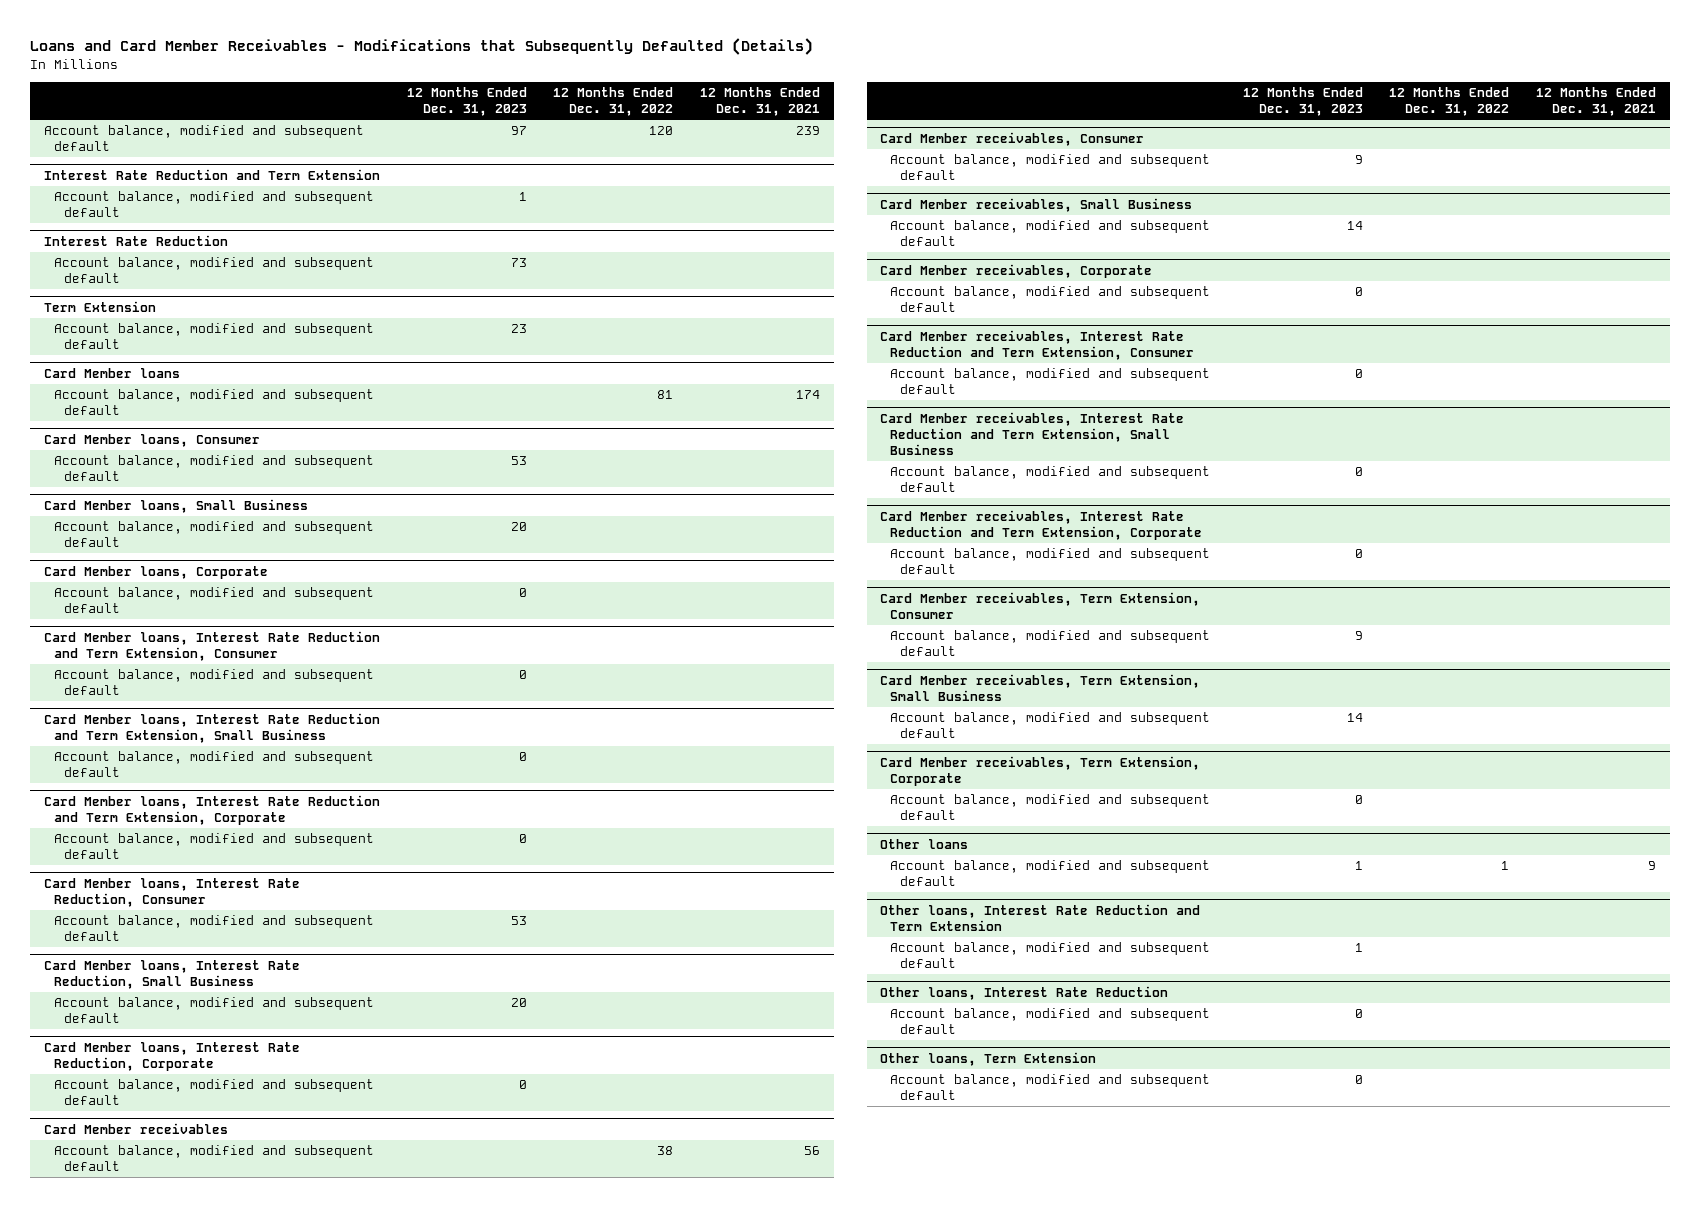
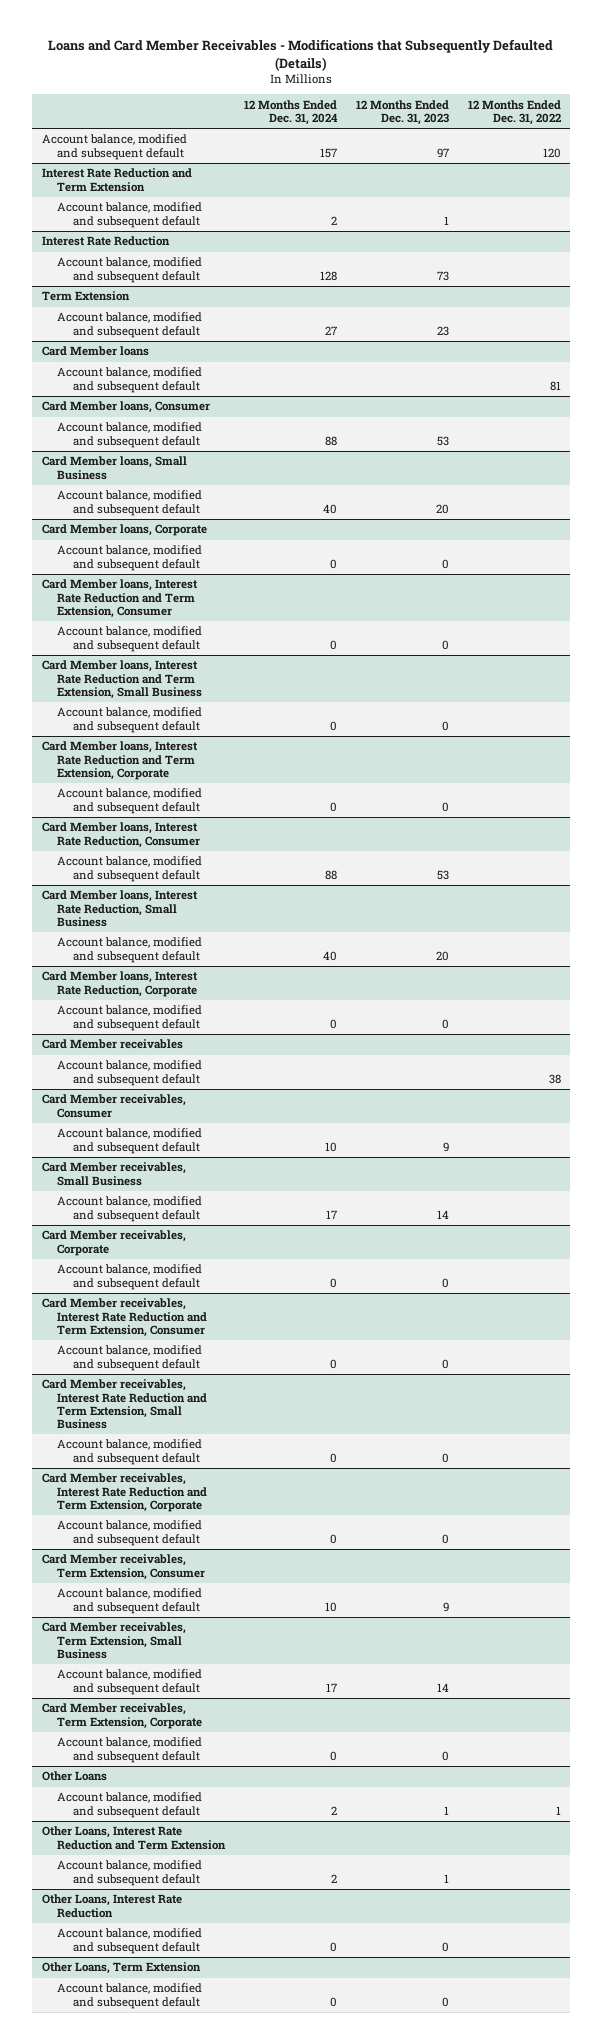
[700,87,821,116] 12 Months Ended Dec. 31, 2021 -> none
none -> [243,99,338,125] 12 Months Ended Dec. 31, 2024
[879,839,968,850] Other loans -> [41,1771,107,1782] Other Loans
[879,904,1200,931] Other loans, Interest Rate Reduction and Term Extension -> [41,1826,227,1850] Other Loans, Interest Rate Reduction and Term Extension
[879,986,1168,1001] Other loans, Interest Rate Reduction -> [41,1894,182,1918] Other Loans, Interest Rate Reduction
[879,1052,1096,1067] Other loans, Term Extension -> [41,1962,201,1975] Other Loans, Term Extension

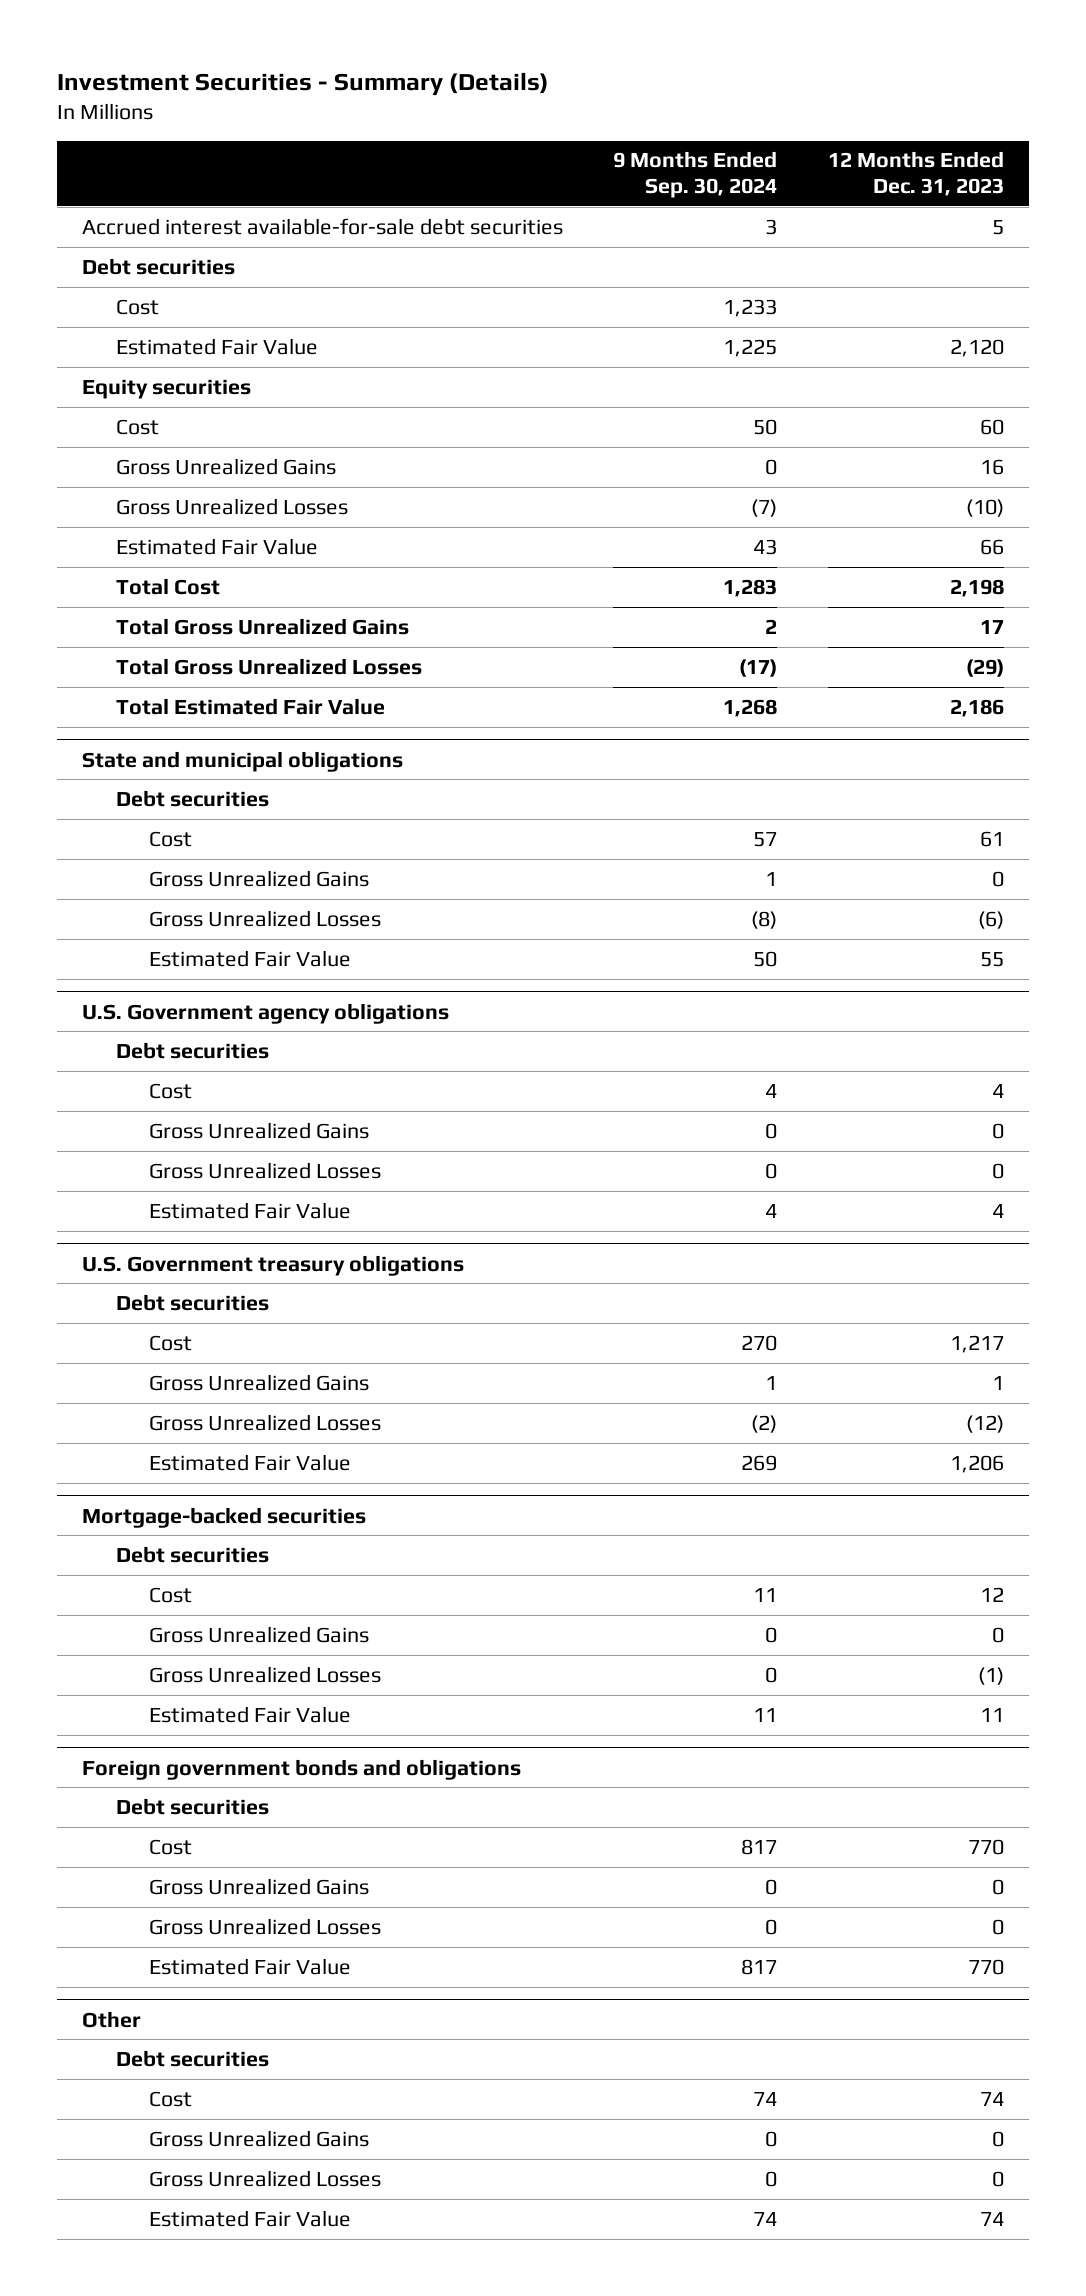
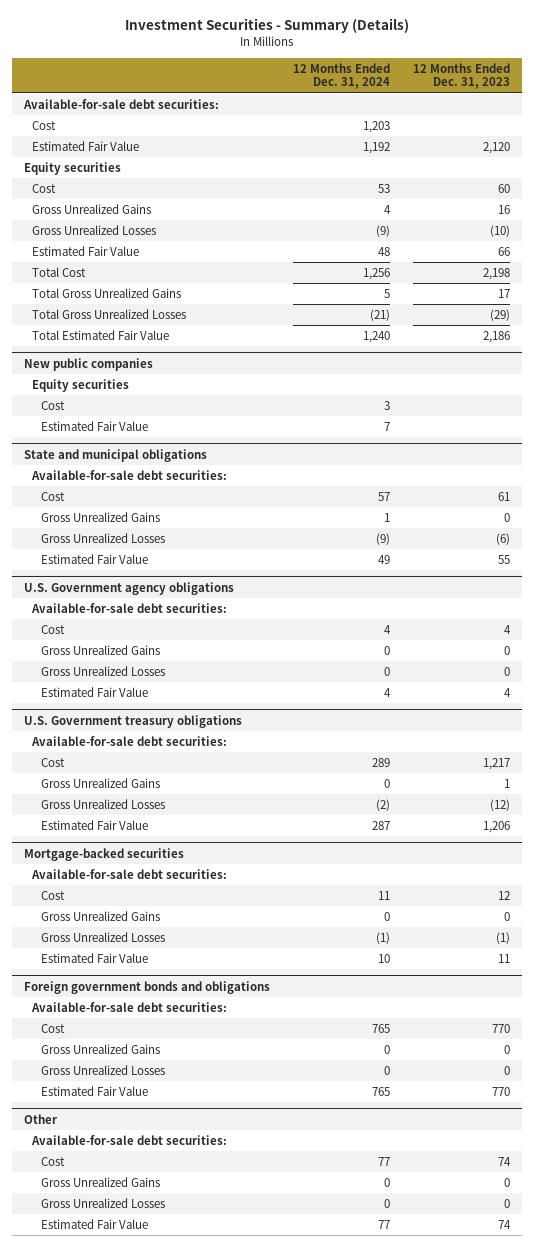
[613,151,778,198] 9 Months Ended Sep. 30, 2024 -> none
none -> [292,62,390,90] 12 Months Ended Dec. 31, 2024
[82,217,564,235] Accrued interest available-for-sale debt securities -> none
[82,257,236,275] Debt securities -> [22,98,219,109] Available-for-sale debt securities:
none -> [23,357,153,371] New public companies
none -> [32,378,130,392] Equity securities
none -> [40,400,65,410] Cost
none -> [40,420,148,431] Estimated Fair Value
[115,789,269,807] Debt securities -> [31,469,228,480] Available-for-sale debt securities:
[115,1041,269,1059] Debt securities -> [31,602,228,613] Available-for-sale debt securities:
[115,1293,269,1311] Debt securities -> [31,735,228,746] Available-for-sale debt securities:
[115,1545,269,1563] Debt securities -> [31,868,228,879] Available-for-sale debt securities:
[115,1797,269,1815] Debt securities -> [31,1001,228,1012] Available-for-sale debt securities:
[115,2049,269,2067] Debt securities -> [31,1134,228,1145] Available-for-sale debt securities:

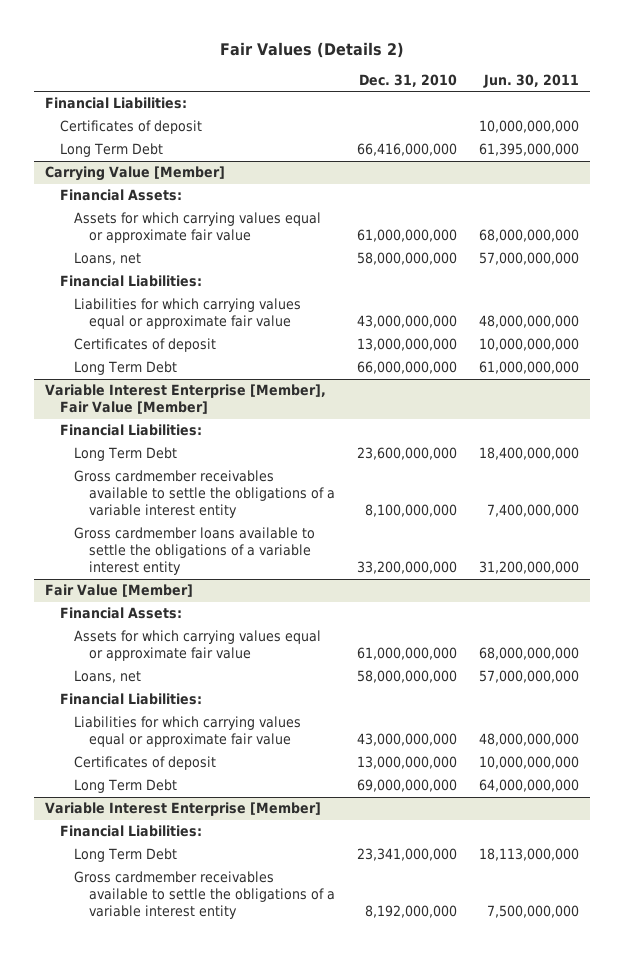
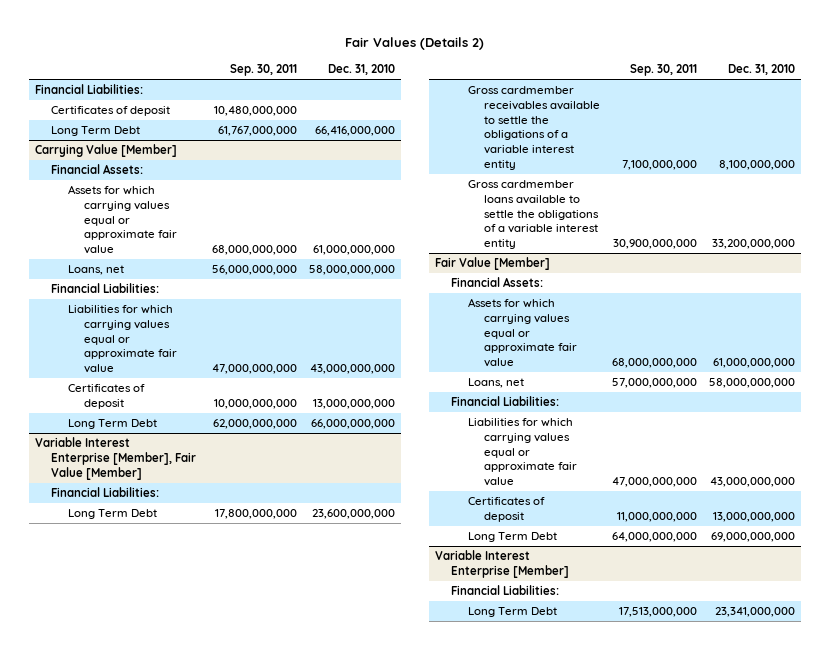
[482,73,579,88] Jun. 30, 2011 -> none
none -> [229,63,297,76] Sep. 30, 2011
[74,871,335,920] Gross cardmember receivables available to settle the obligations of a variable interest entity -> none

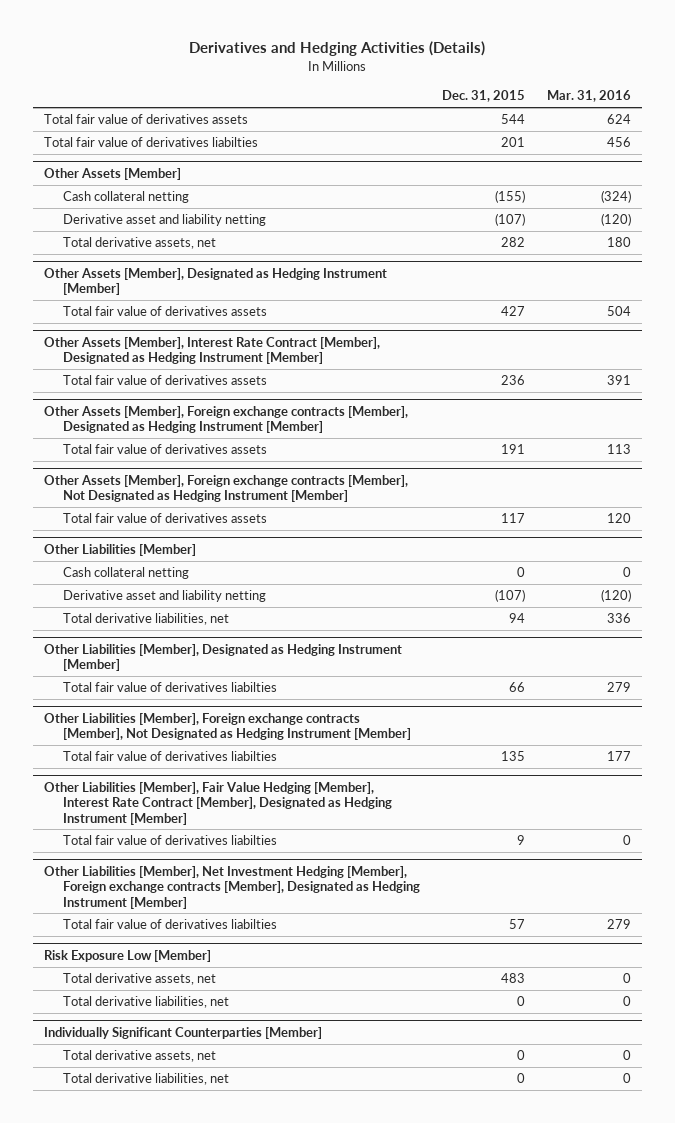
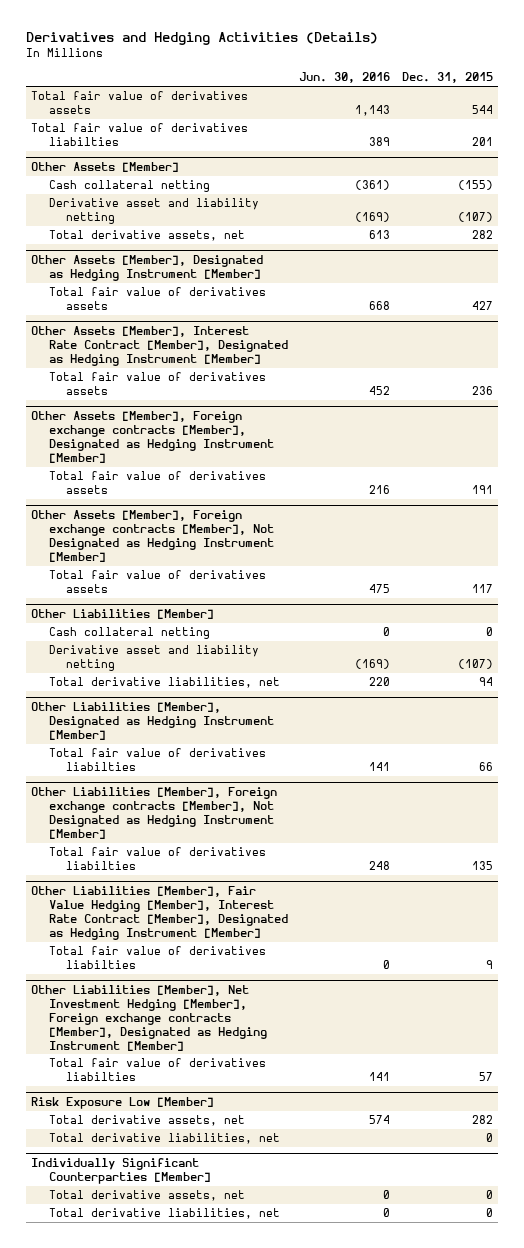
[546,90,631,103] Mar. 31, 2016 -> none
none -> [299,72,391,84] Jun. 30, 2016
[500,973,525,984] 483 -> [471,1115,493,1125] 282

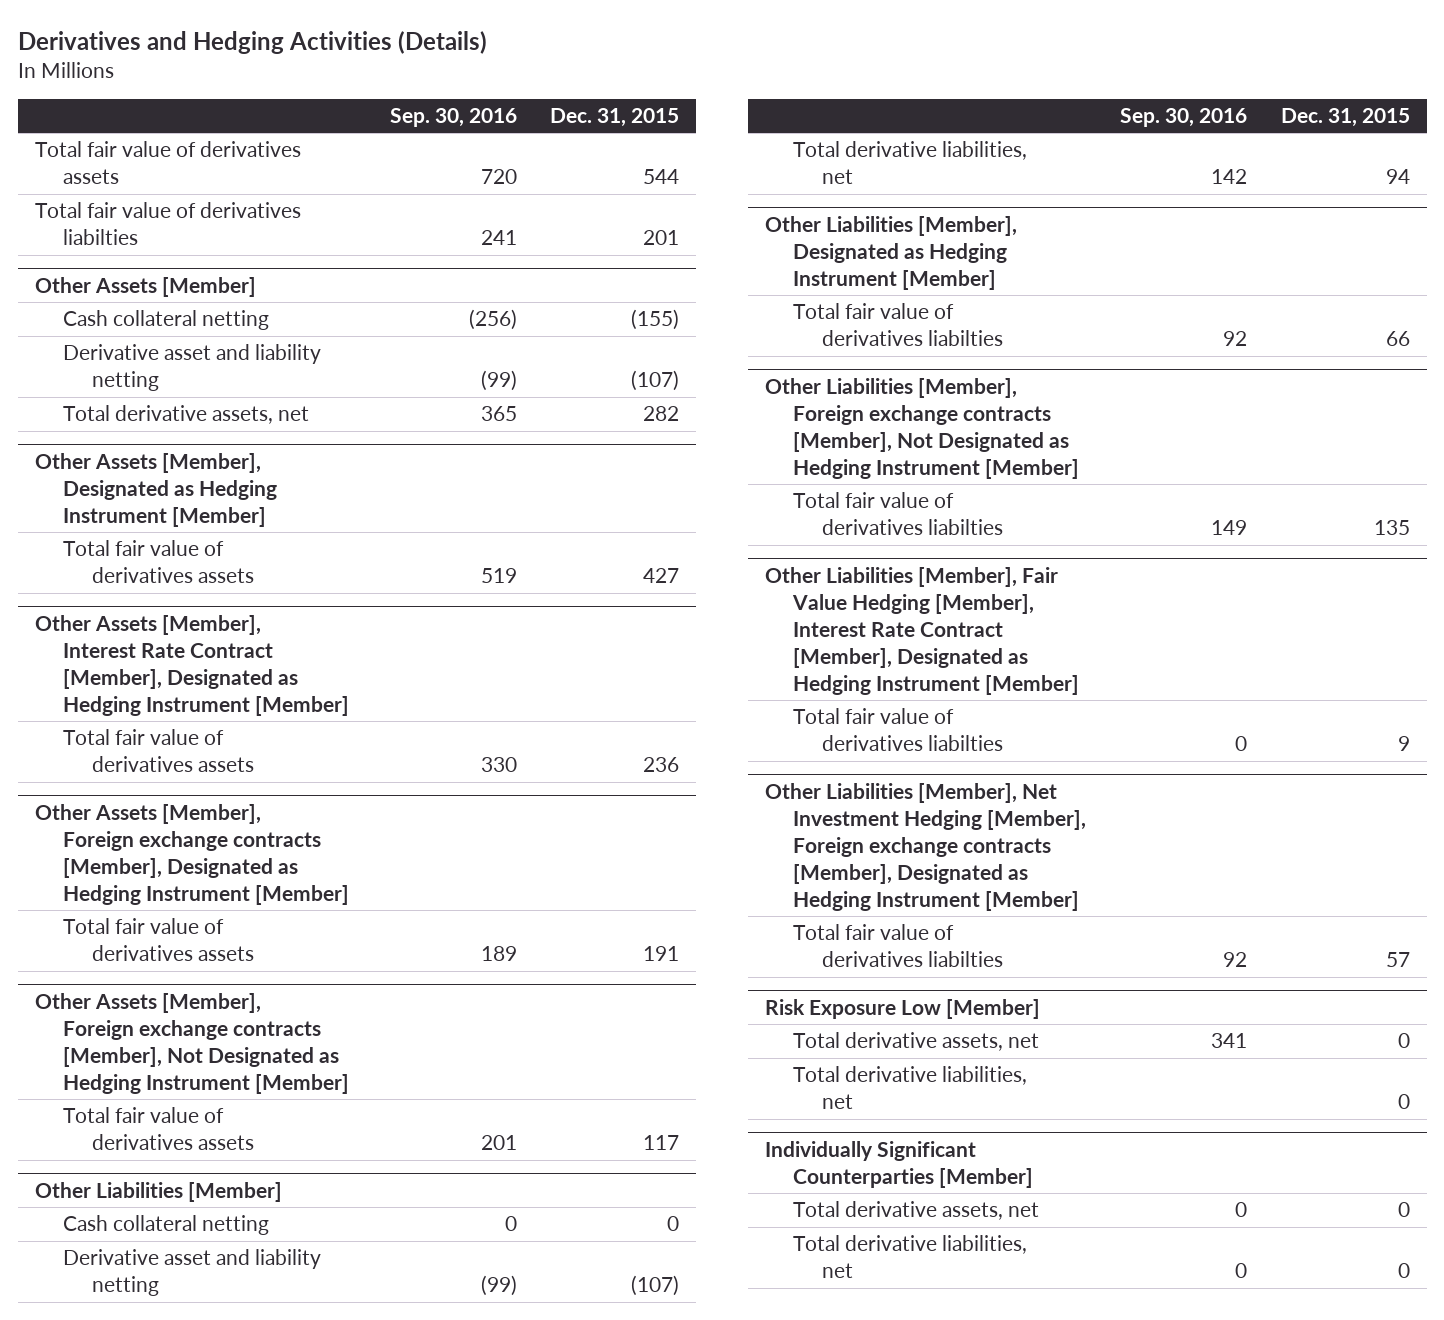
[299,72,391,84] Jun. 30, 2016 -> none
none -> [389,108,517,128] Sep. 30, 2016
[471,1115,493,1125] 282 -> [1397,1033,1410,1049] 0

